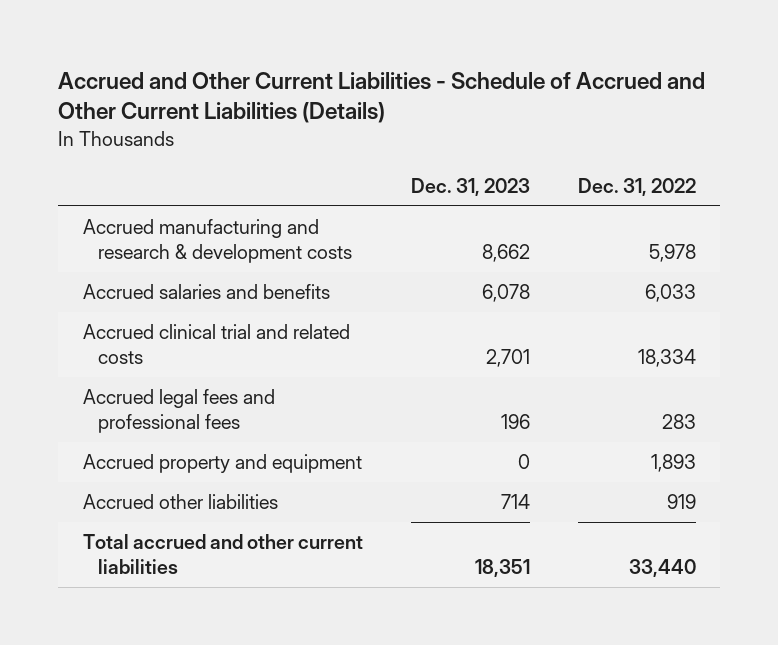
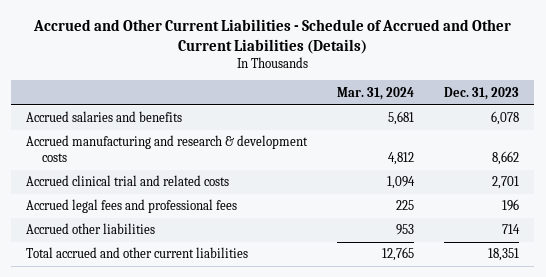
[577,177,696,196] Dec. 31, 2022 -> none
none -> [337,86,415,100] Mar. 31, 2024
[82,219,353,263] Accrued manufacturing and research & development costs -> [26,135,309,163] Accrued manufacturing and research & development costs
[82,454,362,474] Accrued property and equipment -> none

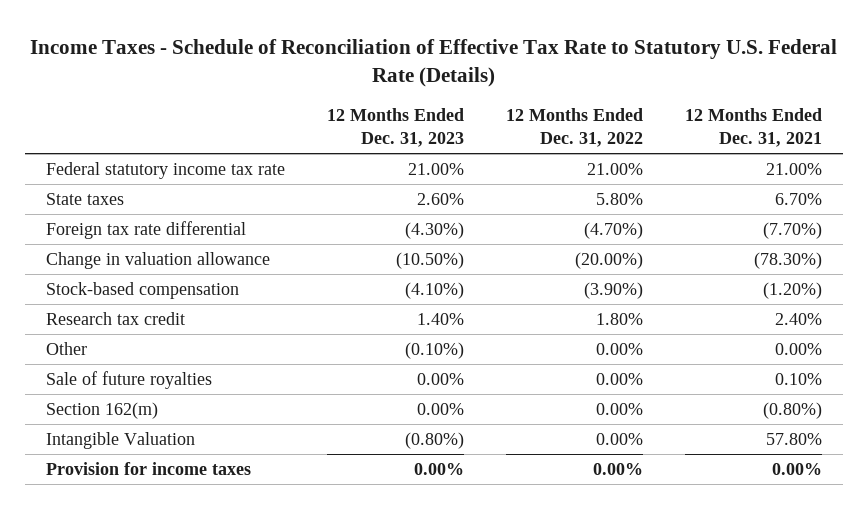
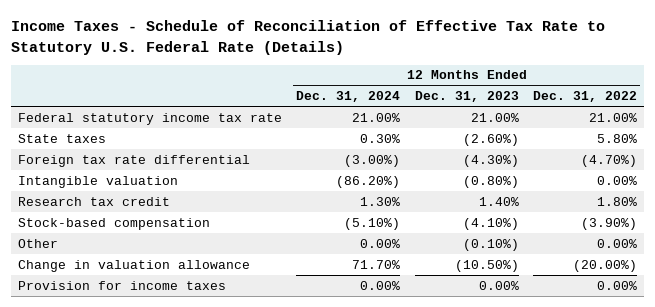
[685,108,823,147] 12 Months Ended Dec. 31, 2021 -> none
none -> [296,91,401,103] Dec. 31, 2024
[417,193,465,206] 2.60% -> [462,133,519,146] (2.60%)
none -> [18,175,179,188] Intangible valuation
[46,282,240,300] Stock-based compensation -> [18,217,211,230] Stock-based compensation
[46,371,213,390] Sale of future royalties -> none
[46,402,159,420] Section 162(m) -> none
[46,432,196,450] Intangible Valuation -> none
[46,252,271,270] Change in valuation allowance -> [18,259,251,272] Change in valuation allowance

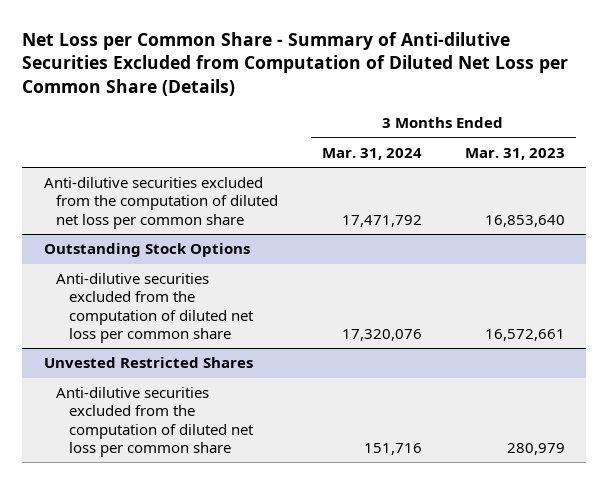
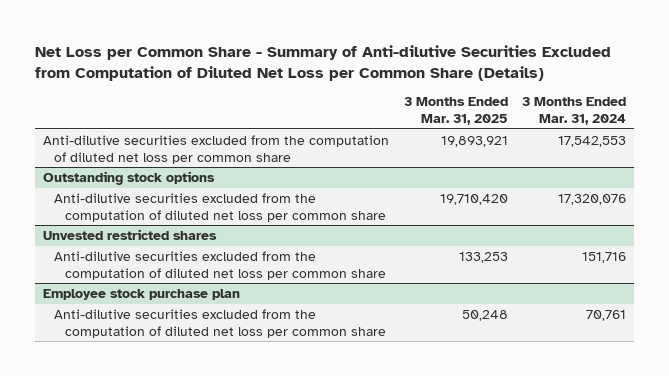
[464,147,565,160] Mar. 31, 2023 -> none
none -> [403,97,508,126] 3 Months Ended Mar. 31, 2025
[341,214,422,227] 17,471,792 -> [558,135,627,147] 17,542,553
[43,243,250,258] Outstanding Stock Options -> [42,170,215,185] Outstanding stock options
[43,357,253,369] Unvested Restricted Shares -> [42,228,217,240] Unvested restricted shares
none -> [42,288,240,300] Employee stock purchase plan
none -> [53,308,386,338] Anti-dilutive securities excluded from the computation of diluted net loss per common share

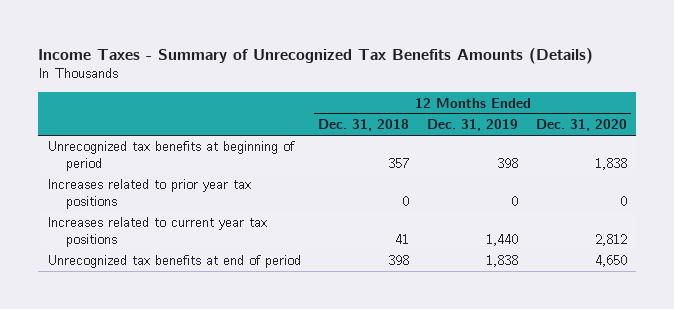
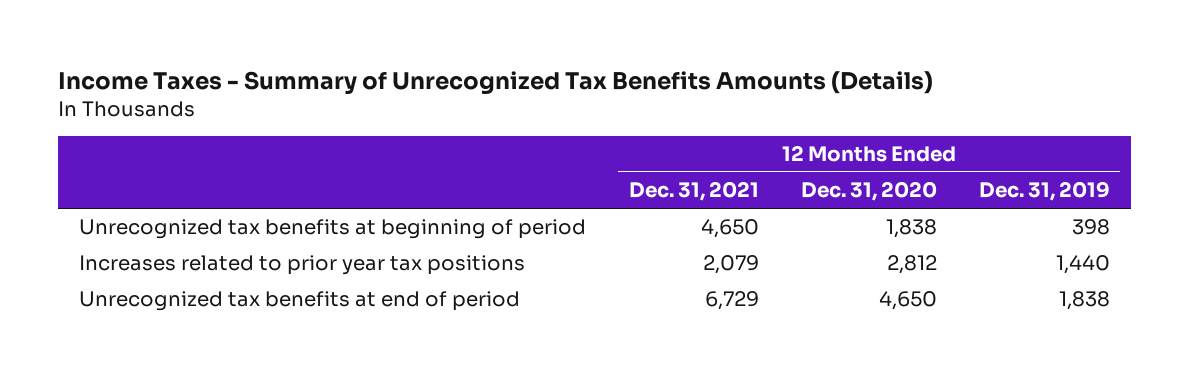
[318,119,410,132] Dec. 31, 2018 -> none
none -> [628,181,759,202] Dec. 31, 2021
[46,217,267,248] Increases related to current year tax positions -> none
[511,196,519,207] 0 -> [1055,255,1110,275] 1,440
[619,196,627,207] 0 -> [886,255,937,275] 2,812

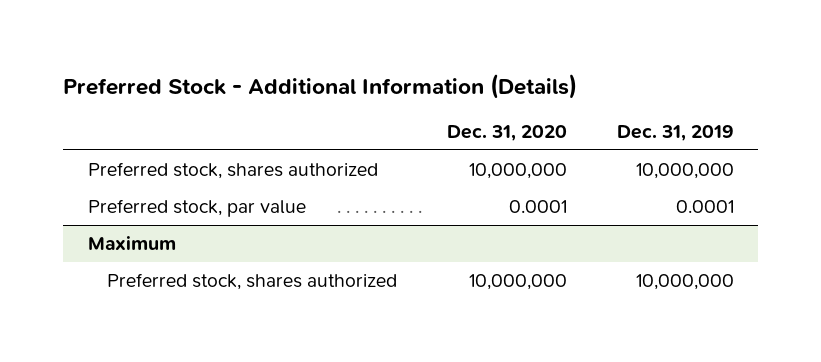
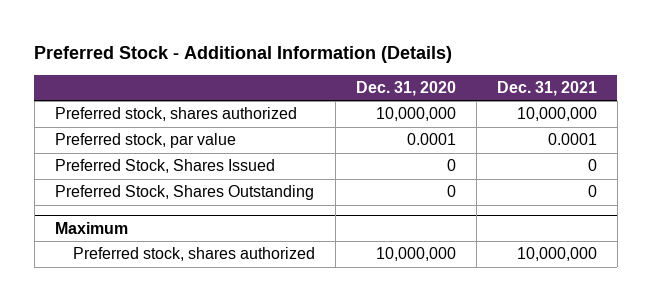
[616,125,734,142] Dec. 31, 2019 -> none
none -> [496,81,597,97] Dec. 31, 2021
none -> [54,159,275,174] Preferred Stock, Shares Issued
none -> [54,185,314,201] Preferred Stock, Shares Outstanding

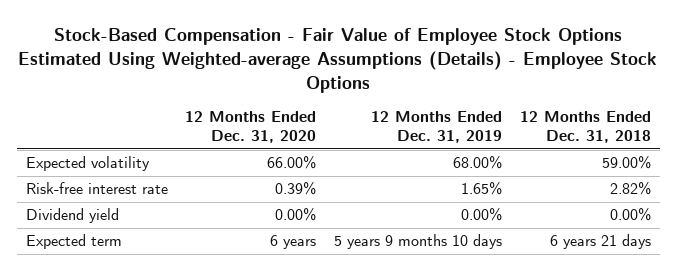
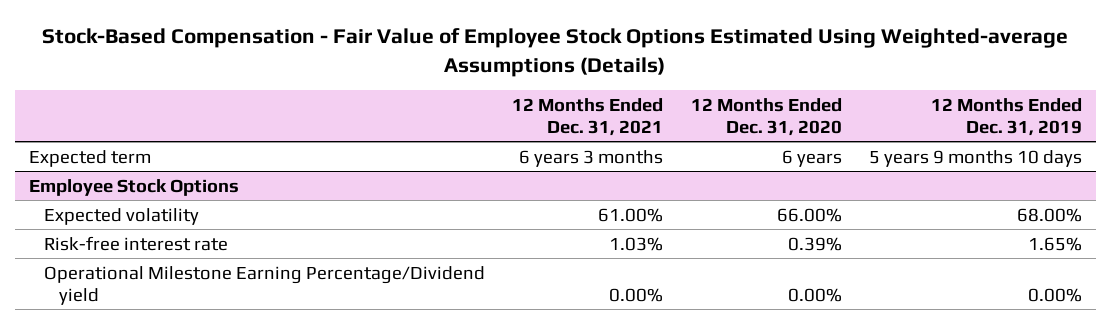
[18,27,658,93] Stock-Based Compensation - Fair Value of Employee Stock Options Estimated Using Weighted-average Assumptions (Details) - Employee Stock Options -> [42,28,1069,77] Stock-Based Compensation - Fair Value of Employee Stock Options Estimated Using Weighted-average Assumptions (Details)
[519,111,651,144] 12 Months Ended Dec. 31, 2018 -> none
none -> [512,97,664,136] 12 Months Ended Dec. 31, 2021
[25,234,122,250] Expected term -> [28,149,151,167] Expected term
none -> [28,178,239,196] Employee Stock Options
[25,208,119,224] Dividend yield -> [43,265,485,305] Operational Milestone Earning Percentage/Dividend yield

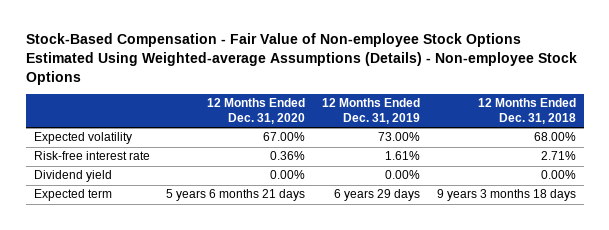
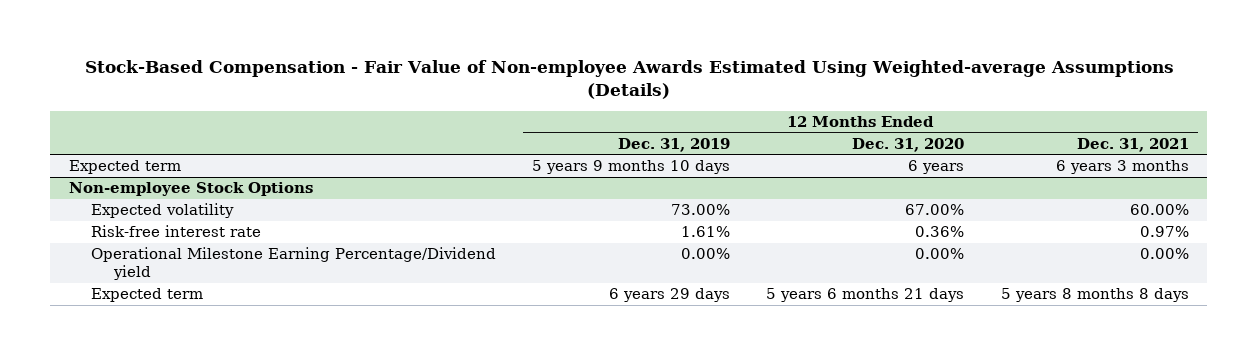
[25,33,577,85] Stock-Based Compensation - Fair Value of Non-employee Stock Options Estimated Using Weighted-average Assumptions (Details) - Non-employee Stock Options -> [84,60,1174,99] Stock-Based Compensation - Fair Value of Non-employee Awards Estimated Using Weighted-average Assumptions (Details)
[477,98,576,125] 12 Months Ended Dec. 31, 2018 -> none
none -> [1076,137,1189,152] Dec. 31, 2021
none -> [68,160,181,175] Expected term
none -> [68,182,313,197] Non-employee Stock Options
[33,170,112,183] Dividend yield -> [91,247,497,281] Operational Milestone Earning Percentage/Dividend yield

